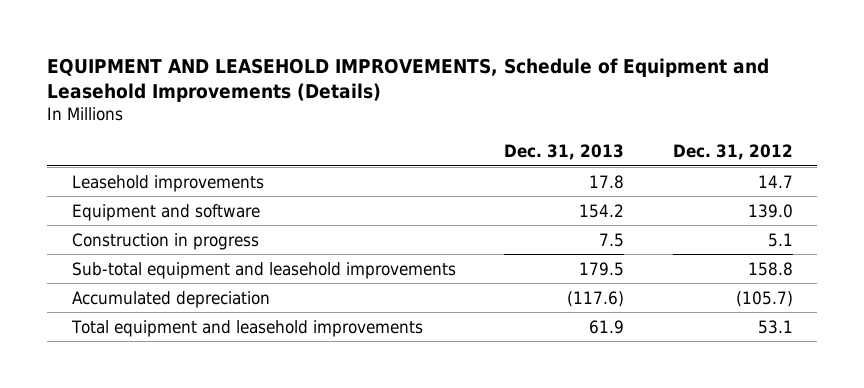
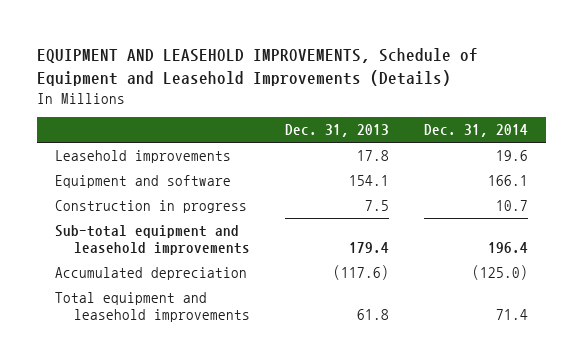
[672,143,793,160] Dec. 31, 2012 -> none
none -> [424,124,529,138] Dec. 31, 2014
[579,203,625,218] 154.2 -> [349,175,390,187] 154.1
[579,261,625,276] 179.5 -> [349,242,390,254] 179.4
[589,319,625,334] 61.9 -> [357,309,390,321] 61.8

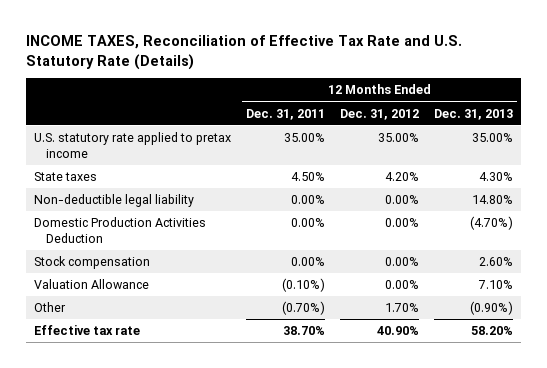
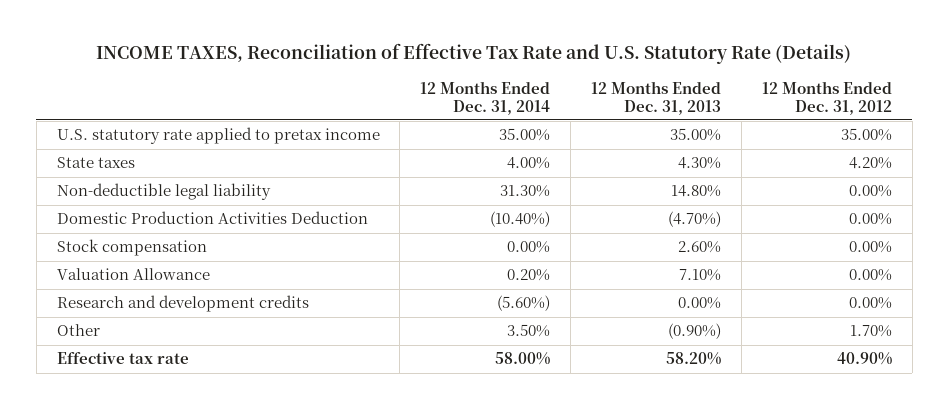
[245,108,325,120] Dec. 31, 2011 -> none
none -> [420,80,551,115] 12 Months Ended Dec. 31, 2014
none -> [56,295,309,313] Research and development credits

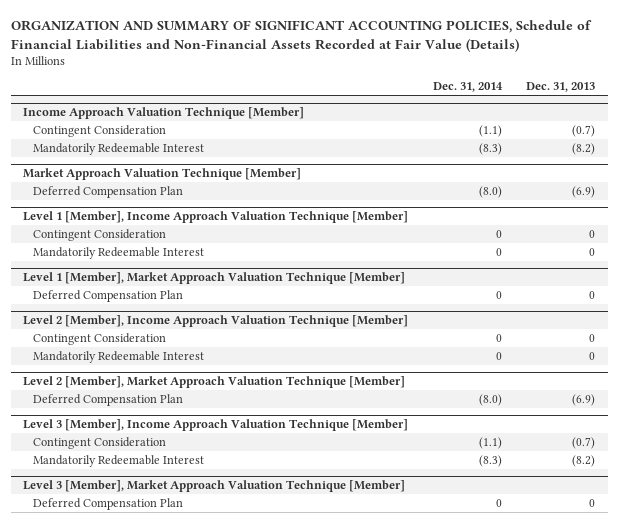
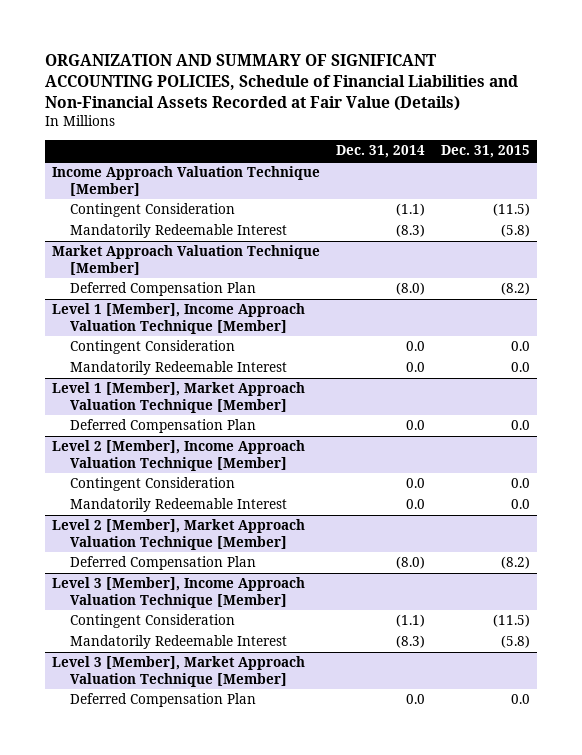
[526,82,596,93] Dec. 31, 2013 -> none
none -> [440,145,530,159] Dec. 31, 2015
[495,229,502,238] 0 -> [406,341,426,352] 0.0
[495,247,502,256] 0 -> [406,362,426,373] 0.0
[495,290,502,299] 0 -> [406,420,426,431] 0.0
[495,333,502,342] 0 -> [406,478,426,489] 0.0
[495,351,502,360] 0 -> [406,499,426,510] 0.0
[495,498,502,507] 0 -> [406,694,426,705] 0.0

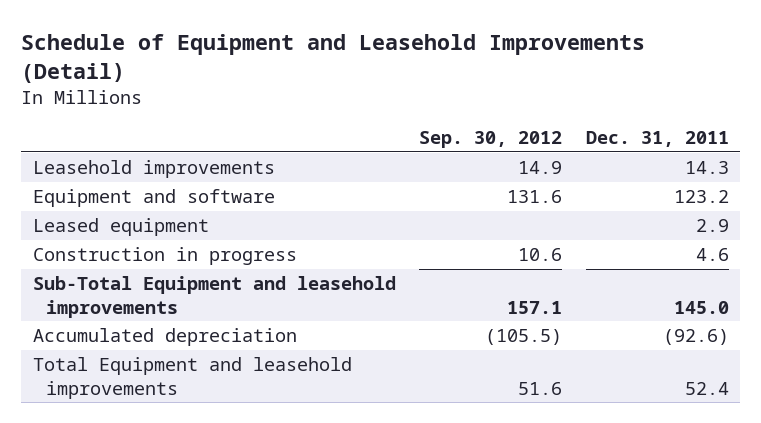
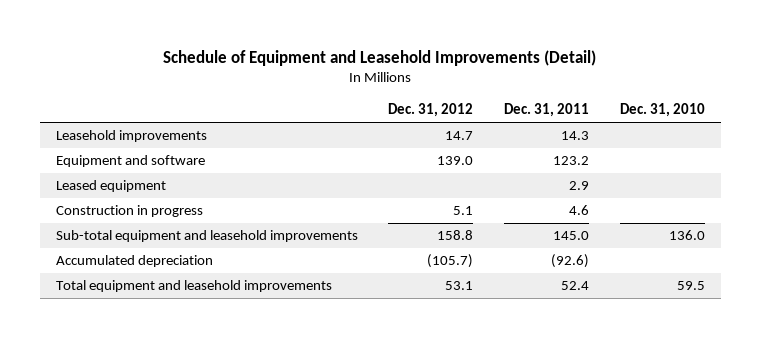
[419,131,563,149] Sep. 30, 2012 -> none
none -> [388,103,474,118] Dec. 31, 2012
none -> [620,103,706,118] Dec. 31, 2010
[32,276,396,318] Sub-Total Equipment and leasehold improvements -> [55,230,358,243] Sub-total equipment and leasehold improvements
[32,357,352,399] Total Equipment and leasehold improvements -> [55,280,332,293] Total equipment and leasehold improvements

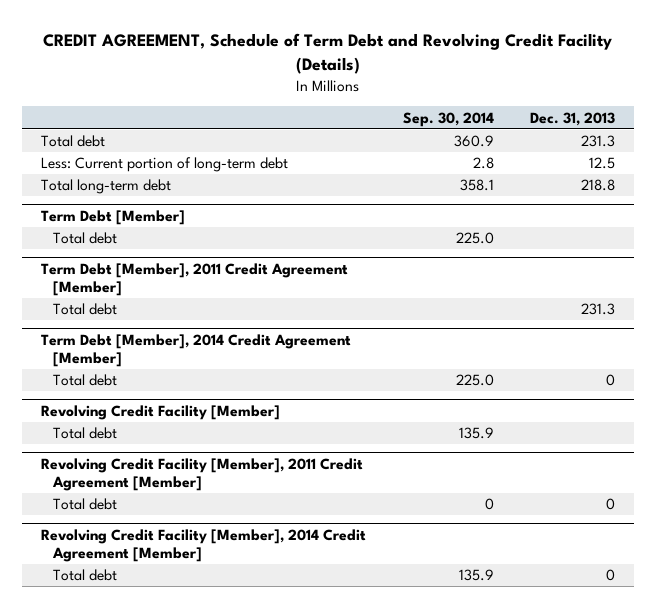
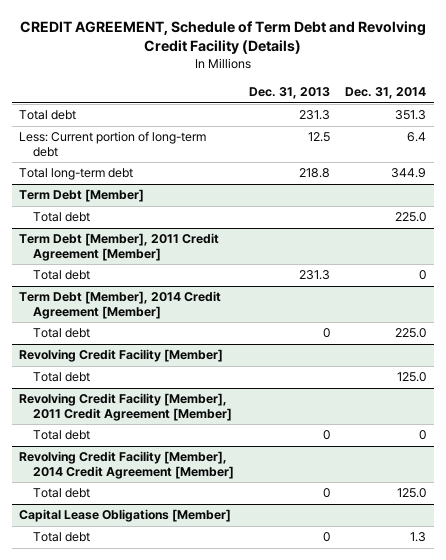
[402,111,494,127] Sep. 30, 2014 -> none
none -> [345,87,427,100] Dec. 31, 2014
none -> [19,509,232,523] Capital Lease Obligations [Member]
none -> [33,532,91,543] Total debt

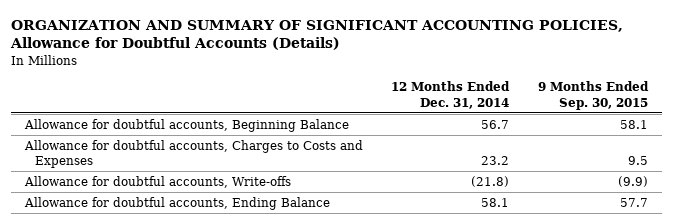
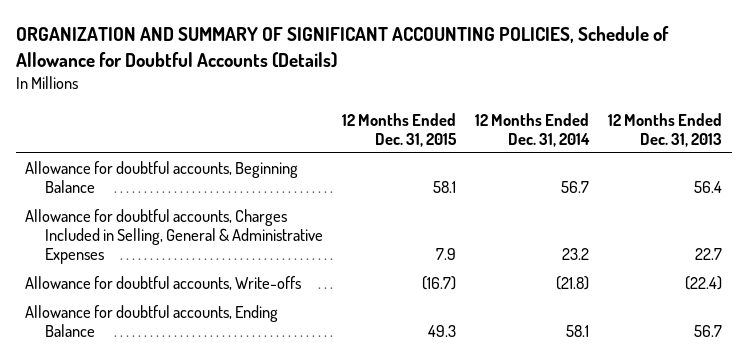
[10,19,624,51] ORGANIZATION AND SUMMARY OF SIGNIFICANT ACCOUNTING POLICIES, Allowance for Doubtful Accounts (Details) -> [15,26,669,68] ORGANIZATION AND SUMMARY OF SIGNIFICANT ACCOUNTING POLICIES, Schedule of Allowance for Doubtful Accounts (Details)
[537,81,649,110] 9 Months Ended Sep. 30, 2015 -> none
none -> [342,112,458,147] 12 Months Ended Dec. 31, 2015
none -> [608,112,723,147] 12 Months Ended Dec. 31, 2013
[24,139,364,169] Allowance for doubtful accounts, Charges to Costs and Expenses -> [25,209,324,265] Allowance for doubtful accounts, Charges Included in Selling, General & Administrative Expenses

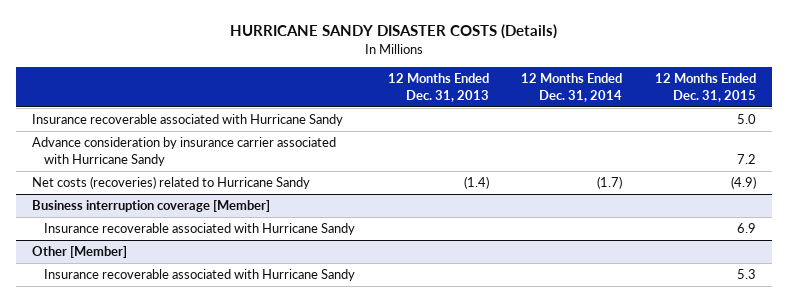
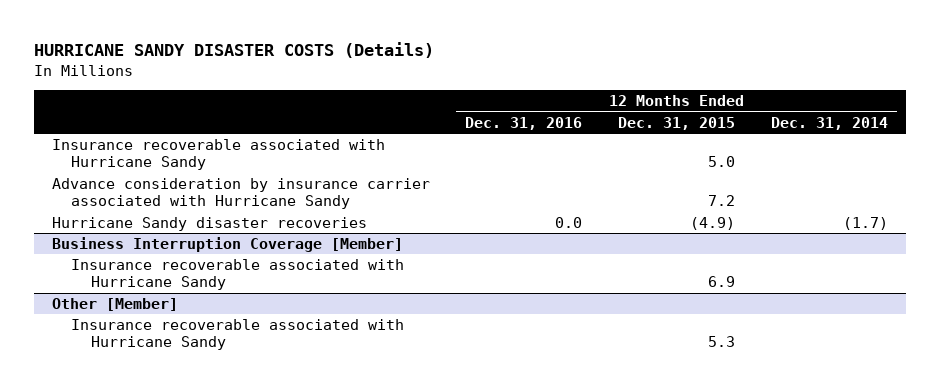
[387,73,489,103] 12 Months Ended Dec. 31, 2013 -> none
none -> [465,116,583,130] Dec. 31, 2016
[32,176,311,190] Net costs (recoveries) related to Hurricane Sandy -> [51,216,367,231] Hurricane Sandy disaster recoveries
[32,200,271,213] Business interruption coverage [Member] -> [51,236,403,252] Business Interruption Coverage [Member]

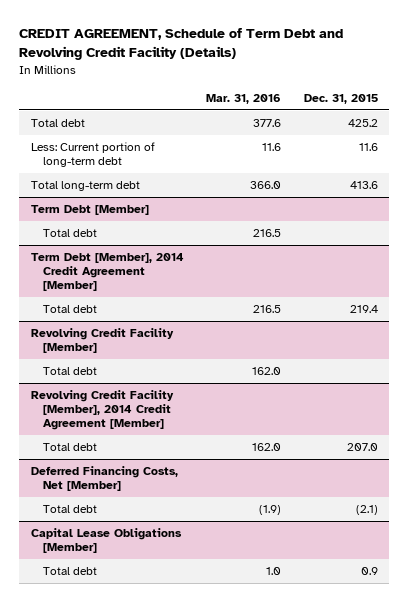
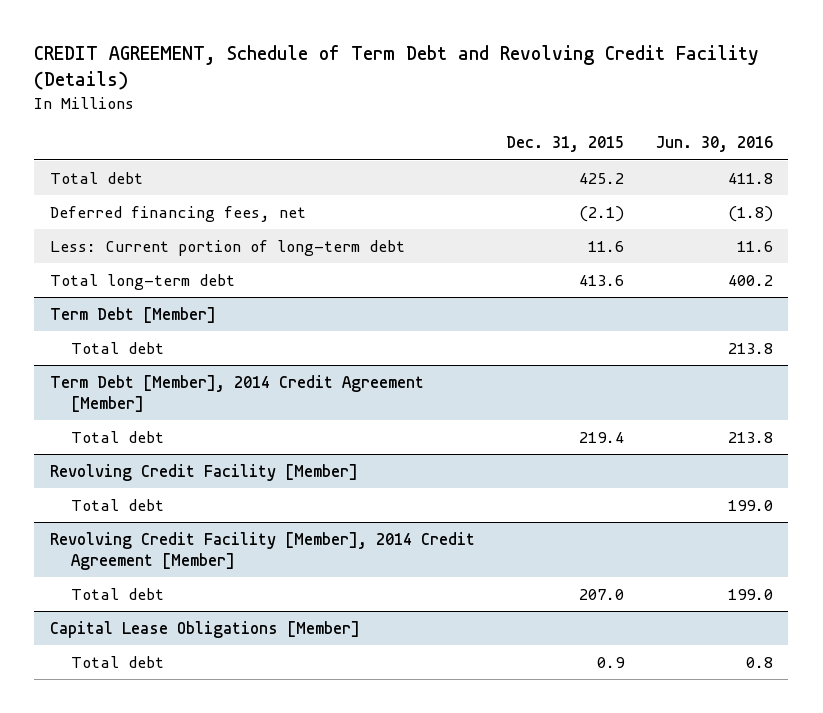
[206,94,282,105] Mar. 31, 2016 -> none
none -> [655,136,773,153] Jun. 30, 2016
none -> [50,205,307,222] Deferred financing fees, net
[30,466,178,492] Deferred Financing Costs, Net [Member] -> none
[42,505,97,514] Total debt -> none

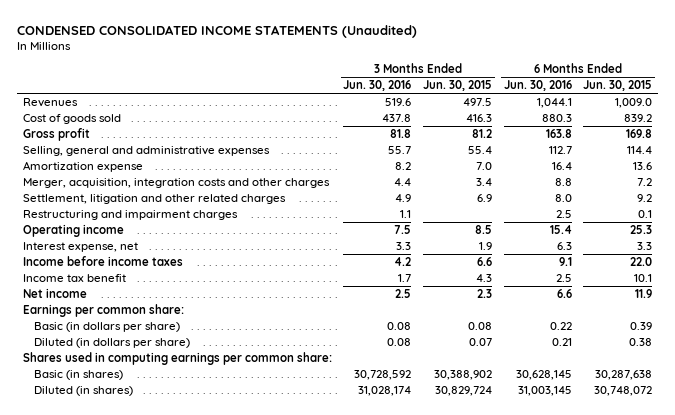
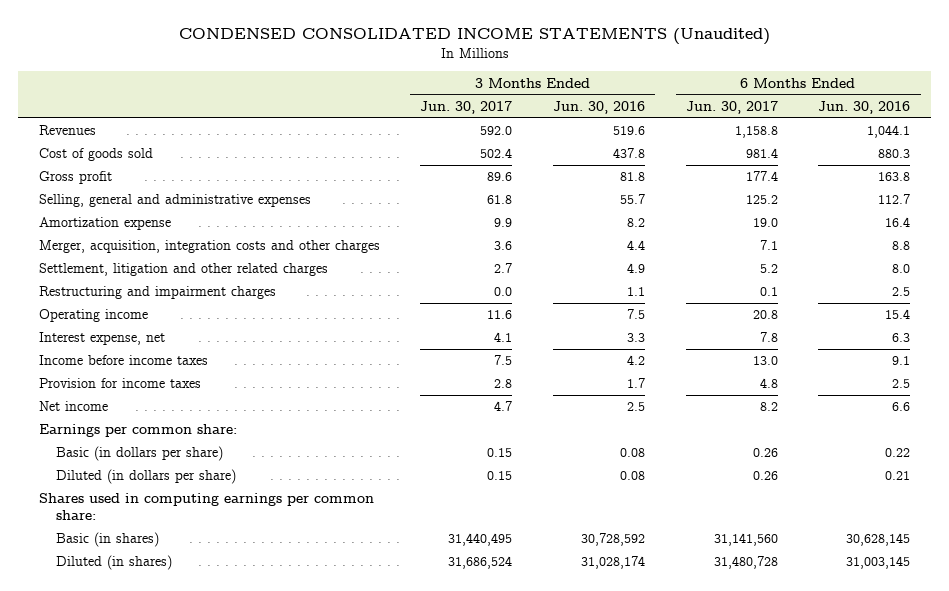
[423,80,493,92] Jun. 30, 2015 -> none
[583,80,653,92] Jun. 30, 2015 -> none
none -> [420,100,513,114] Jun. 30, 2017
none -> [685,100,778,114] Jun. 30, 2017
[22,274,126,283] Income tax benefit -> [38,378,201,389] Provision for income taxes

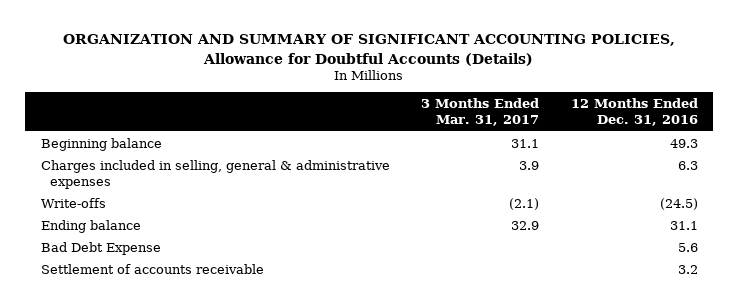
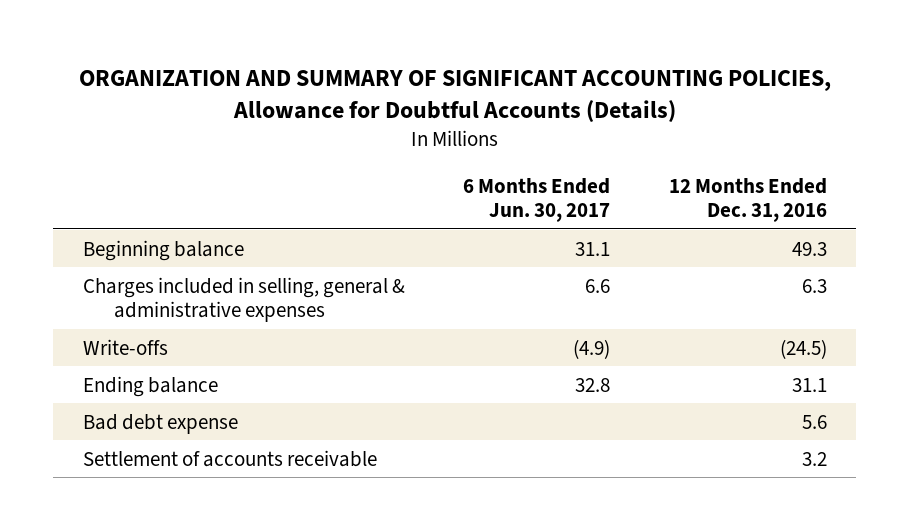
[421,98,540,126] 3 Months Ended Mar. 31, 2017 -> none
none -> [463,177,611,223] 6 Months Ended Jun. 30, 2017
[41,241,162,255] Bad Debt Expense -> [82,413,238,434] Bad debt expense

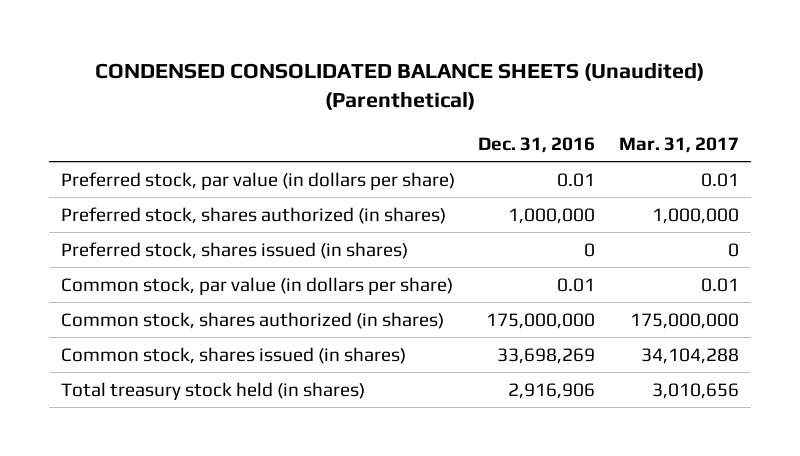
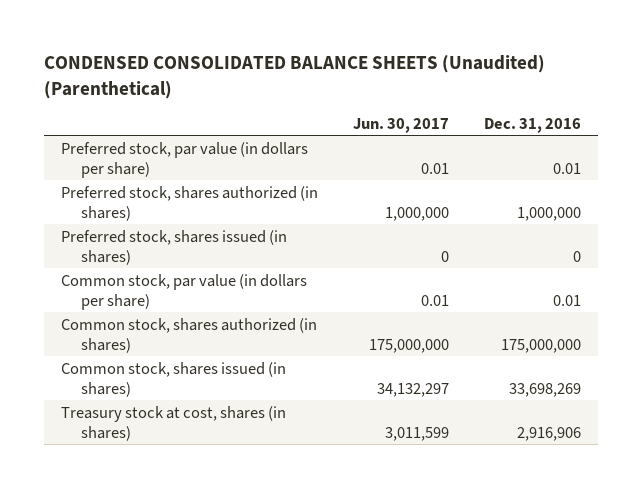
[618,137,739,154] Mar. 31, 2017 -> none
none -> [353,117,450,133] Jun. 30, 2017
[60,381,365,400] Total treasury stock held (in shares) -> [61,405,287,441] Treasury stock at cost, shares (in shares)

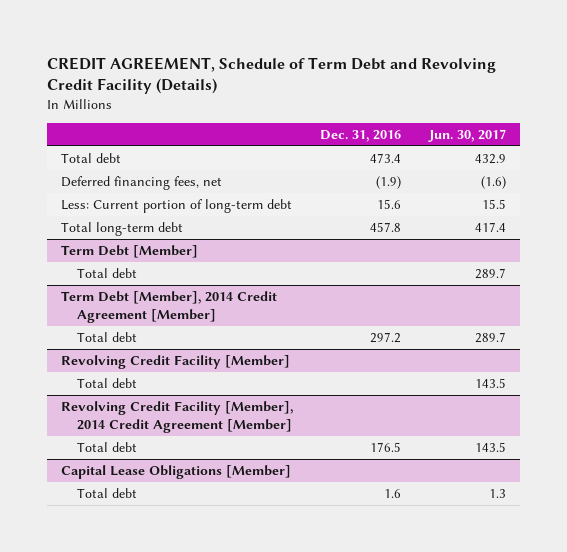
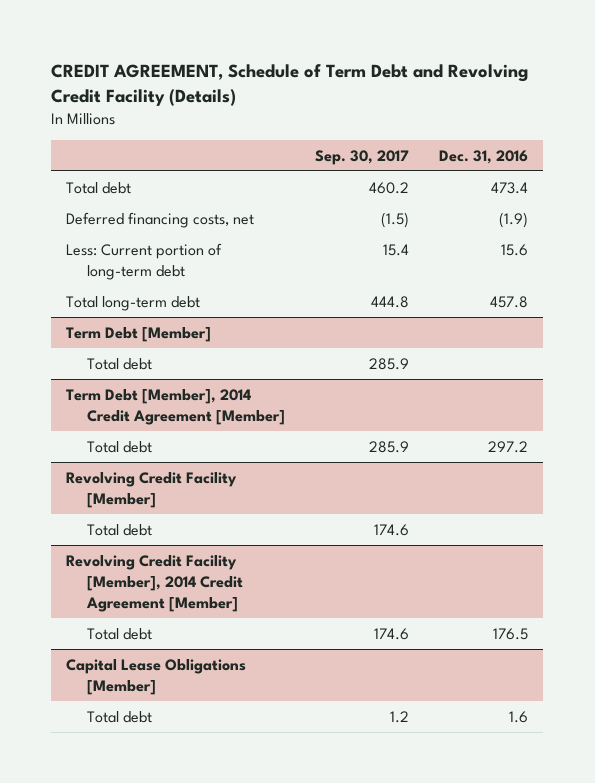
[428,128,507,142] Jun. 30, 2017 -> none
none -> [315,149,410,165] Sep. 30, 2017
[60,175,222,190] Deferred financing fees, net -> [66,211,255,228] Deferred financing costs, net

